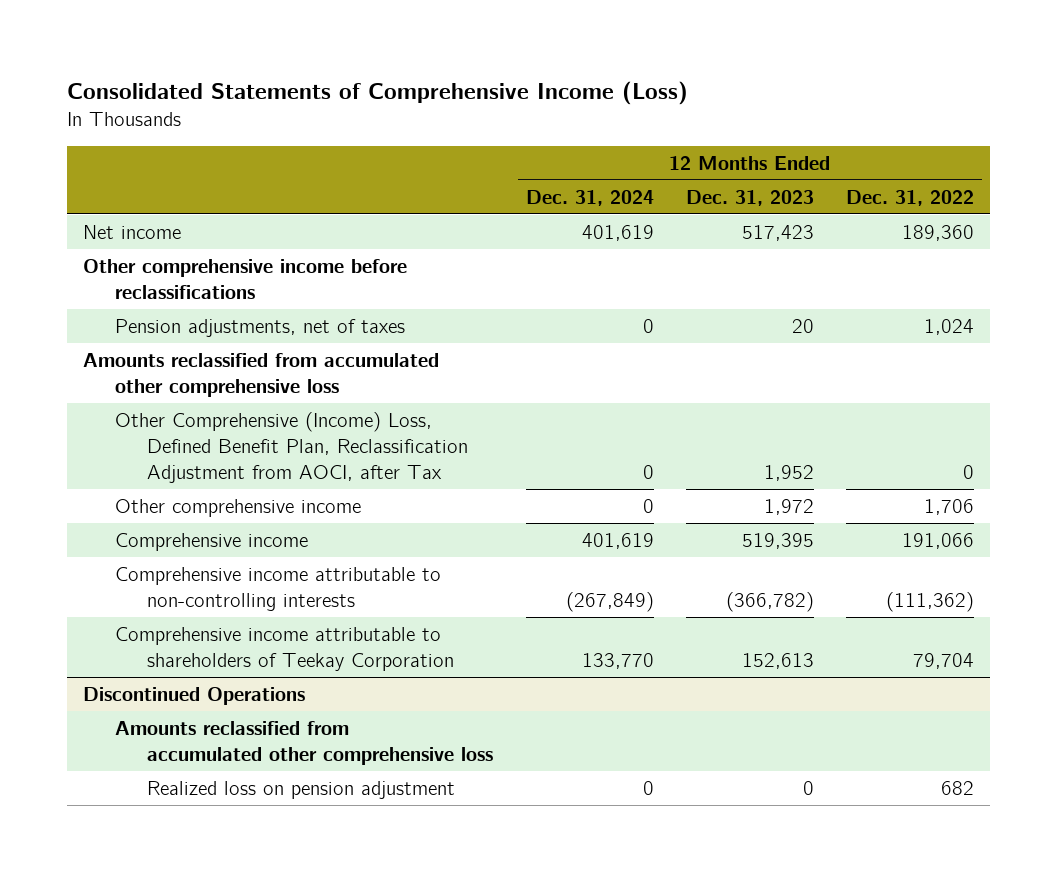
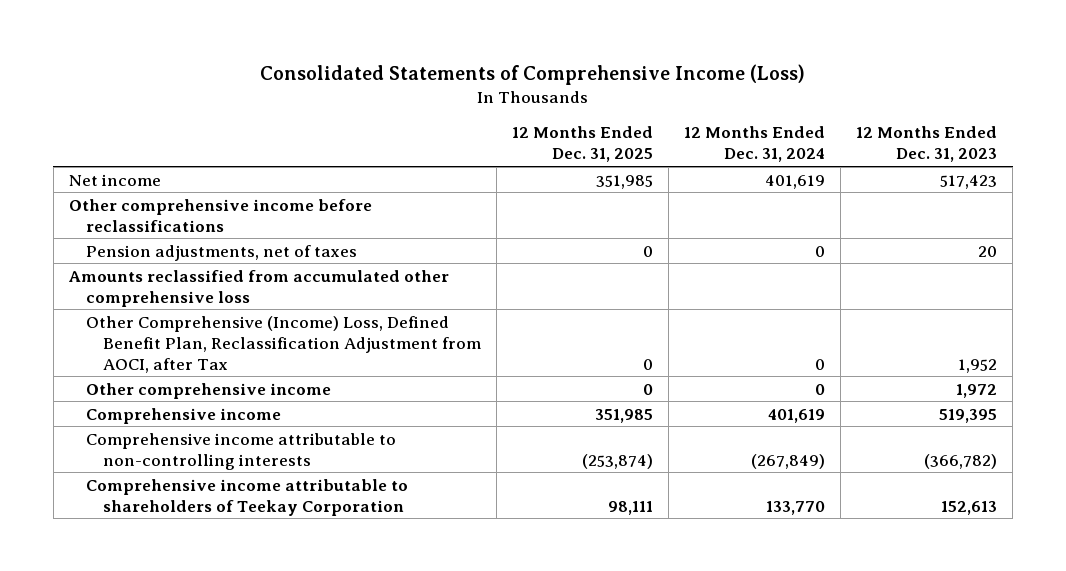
[846,189,975,206] Dec. 31, 2022 -> none
none -> [512,126,654,163] 12 Months Ended Dec. 31, 2025
[83,686,306,705] Discontinued Operations -> none
[115,720,494,766] Amounts reclassified from accumulated other comprehensive loss -> none
[147,780,456,799] Realized loss on pension adjustment -> none

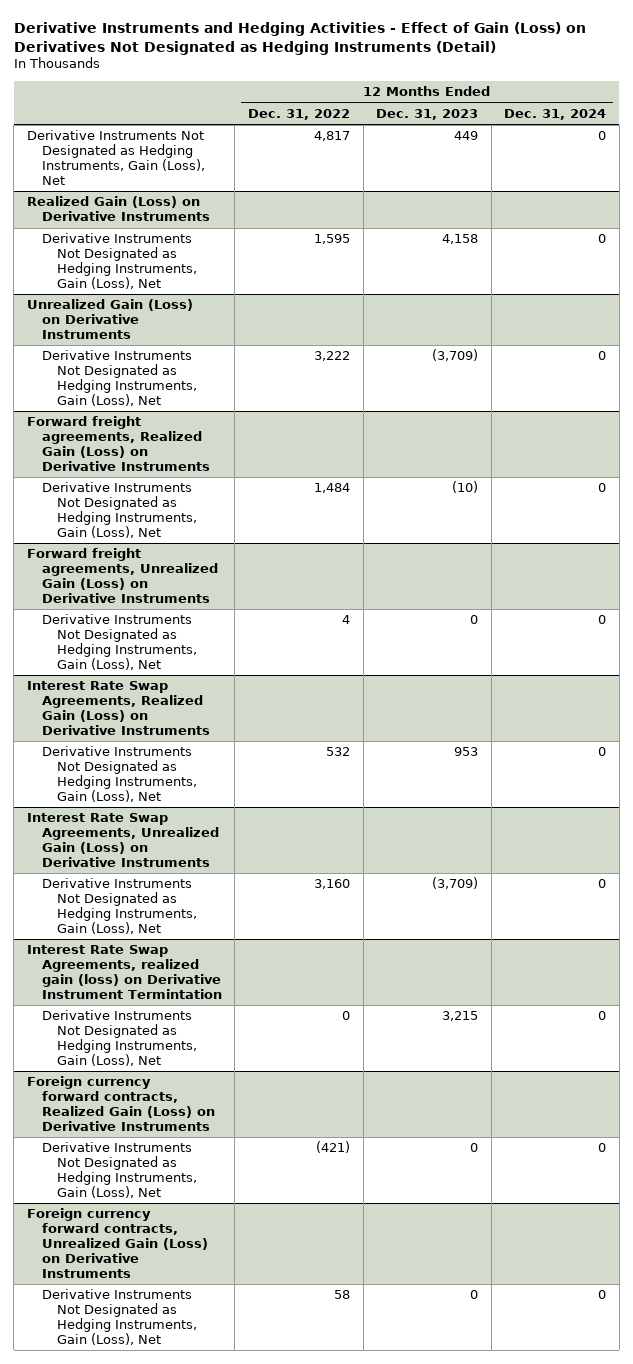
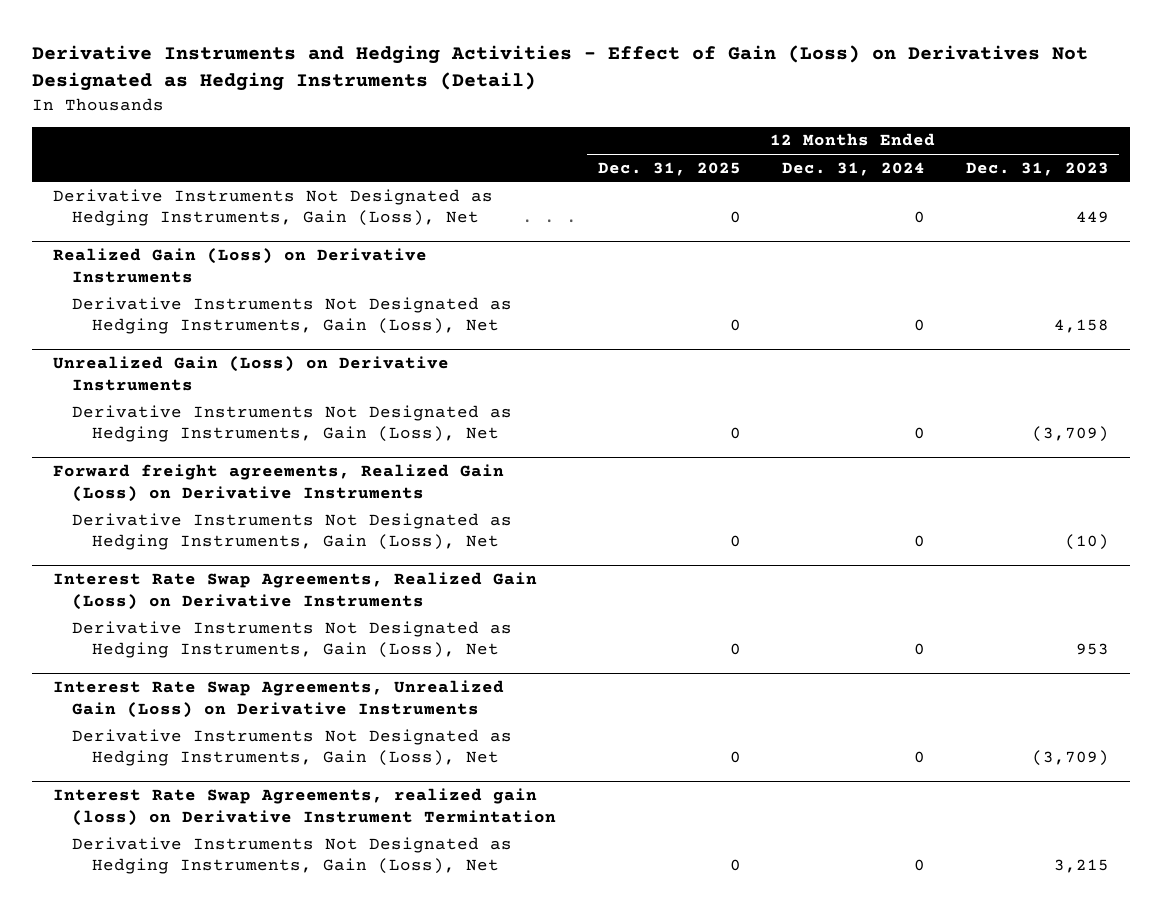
[247,109,350,121] Dec. 31, 2022 -> none
none -> [597,161,741,176] Dec. 31, 2025
[26,548,218,603] Forward freight agreements, Unrealized Gain (Loss) on Derivative Instruments -> none
[41,614,197,670] Derivative Instruments Not Designated as Hedging Instruments, Gain (Loss), Net -> none
[26,1076,215,1131] Foreign currency forward contracts, Realized Gain (Loss) on Derivative Instruments -> none
[41,1142,197,1198] Derivative Instruments Not Designated as Hedging Instruments, Gain (Loss), Net -> none
[26,1208,208,1278] Foreign currency forward contracts, Unrealized Gain (Loss) on Derivative Instruments -> none
[41,1289,197,1345] Derivative Instruments Not Designated as Hedging Instruments, Gain (Loss), Net -> none

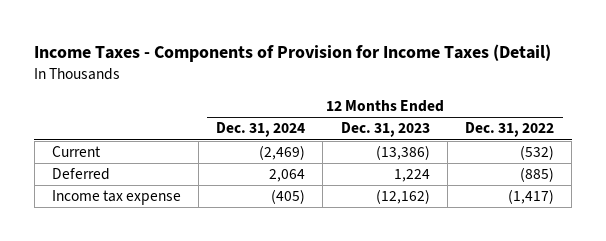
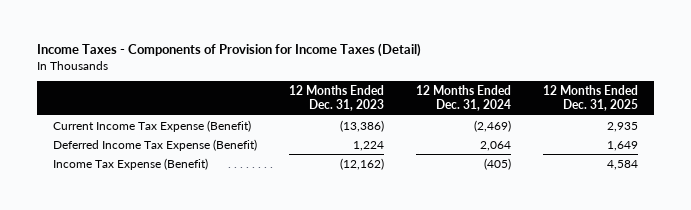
[465,122,555,138] Dec. 31, 2022 -> none
none -> [542,84,638,111] 12 Months Ended Dec. 31, 2025
[51,146,101,158] Current -> [52,119,251,132] Current Income Tax Expense (Benefit)
[51,168,110,181] Deferred -> [52,138,257,151] Deferred Income Tax Expense (Benefit)
[51,190,181,206] Income tax expense -> [52,157,208,170] Income Tax Expense (Benefit)

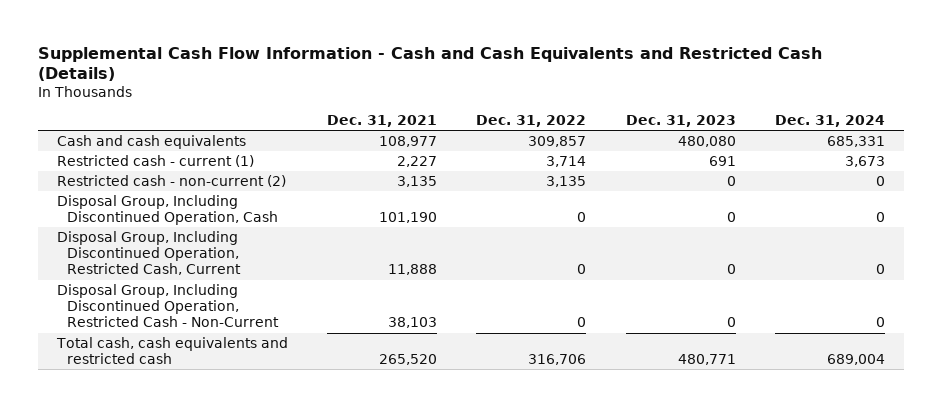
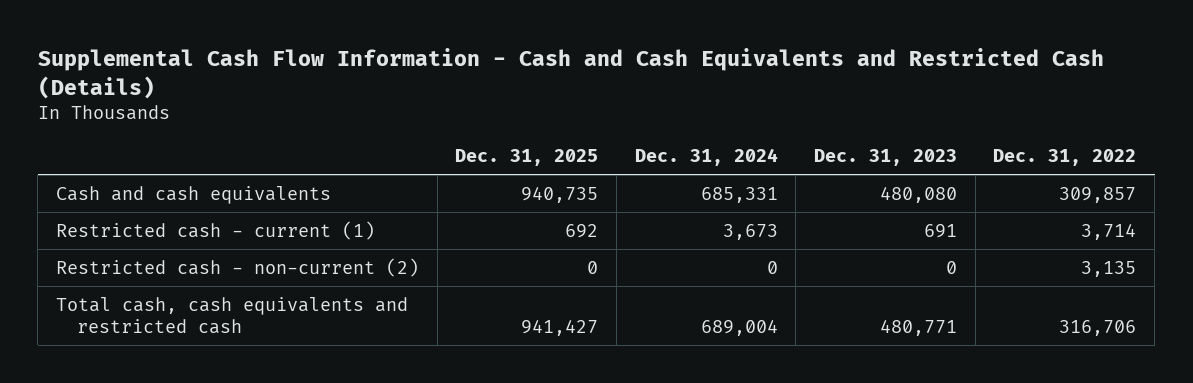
[327,115,438,128] Dec. 31, 2021 -> none
none -> [455,149,599,167] Dec. 31, 2025
[57,194,278,226] Disposal Group, Including Discontinued Operation, Cash -> none
[57,230,241,276] Disposal Group, Including Discontinued Operation, Restricted Cash, Current -> none
[57,283,279,328] Disposal Group, Including Discontinued Operation, Restricted Cash - Non-Current -> none

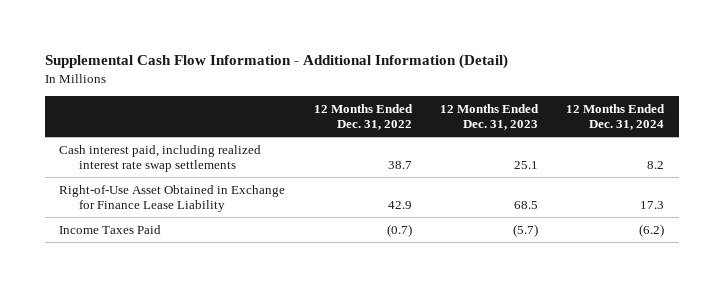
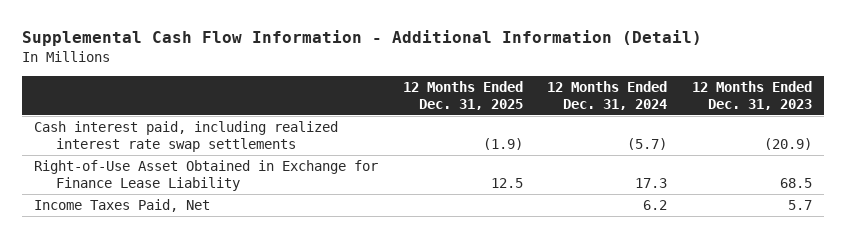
[313,103,413,131] 12 Months Ended Dec. 31, 2022 -> none
none -> [402,81,523,111] 12 Months Ended Dec. 31, 2025
[514,160,539,169] 25.1 -> [764,137,813,150] (20.9)
[647,160,665,169] 8.2 -> [627,137,668,150] (5.7)
[59,224,162,234] Income Taxes Paid -> [34,198,211,212] Income Taxes Paid, Net
[513,223,539,237] (5.7) -> [788,199,813,210] 5.7
[639,223,665,237] (6.2) -> [643,199,668,210] 6.2

